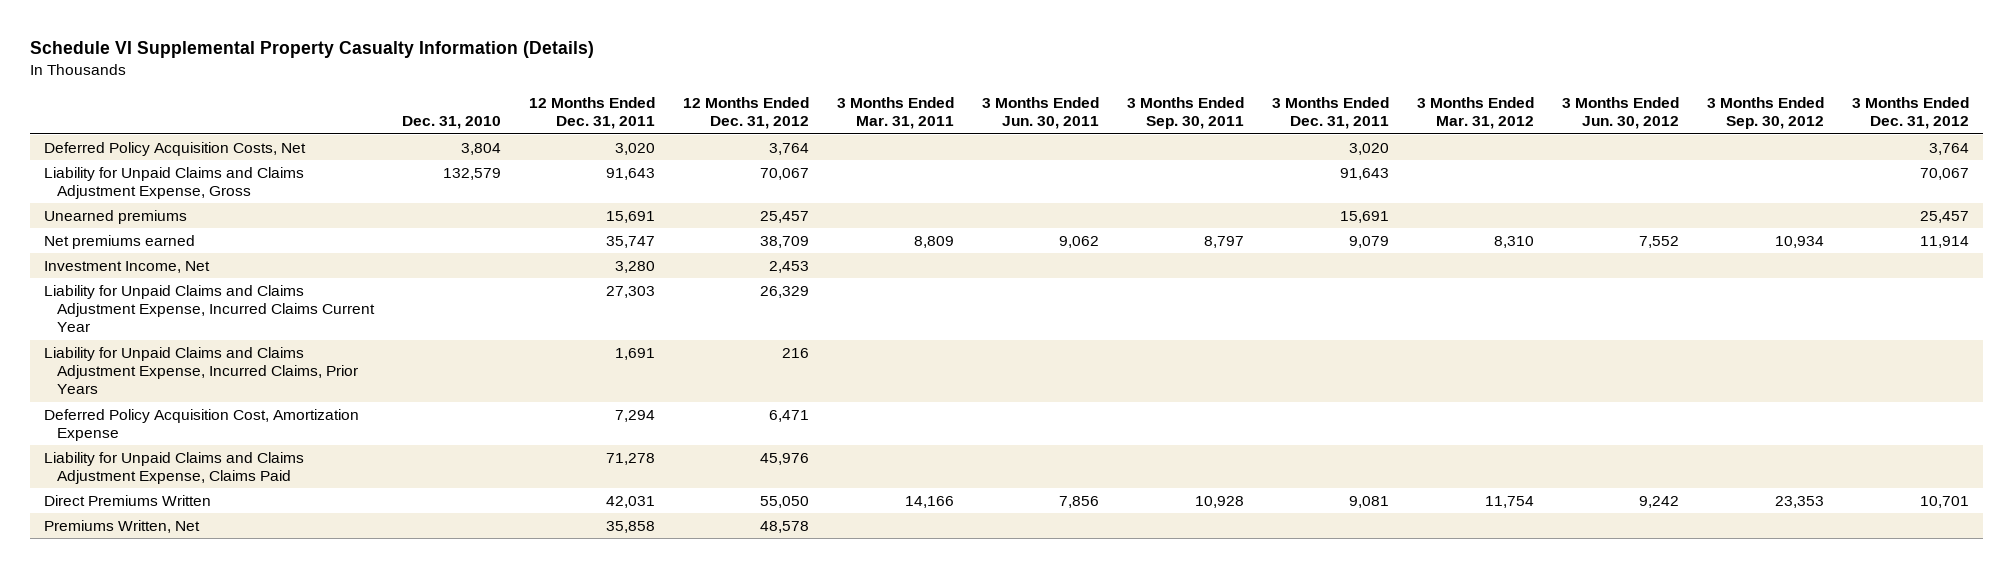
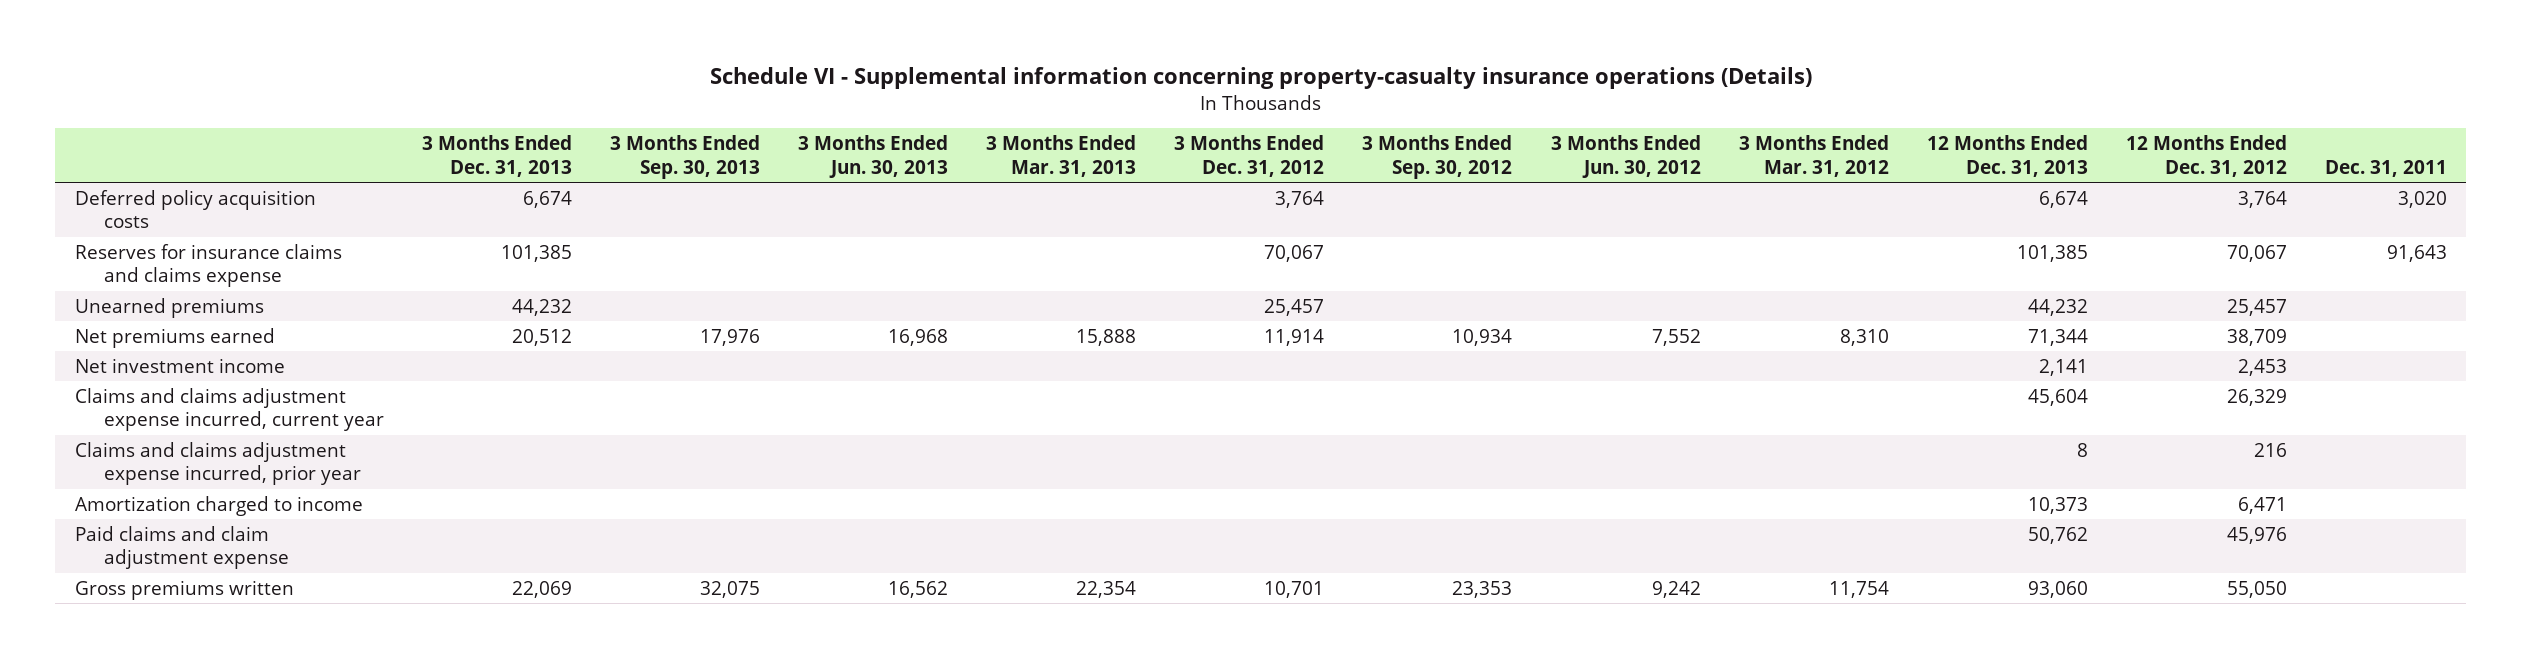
[30,41,595,59] Schedule VI Supplemental Property Casualty Information (Details) -> [709,67,1812,90] Schedule VI - Supplemental information concerning property-casualty insurance operations (Details)
[402,116,502,130] Dec. 31, 2010 -> none
[529,97,656,130] 12 Months Ended Dec. 31, 2011 -> none
[837,97,955,130] 3 Months Ended Mar. 31, 2011 -> none
[982,97,1100,130] 3 Months Ended Jun. 30, 2011 -> none
[1127,97,1245,130] 3 Months Ended Sep. 30, 2011 -> none
[1272,97,1390,130] 3 Months Ended Dec. 31, 2011 -> none
none -> [421,135,572,177] 3 Months Ended Dec. 31, 2013
none -> [609,135,760,179] 3 Months Ended Sep. 30, 2013
none -> [798,135,949,178] 3 Months Ended Jun. 30, 2013
none -> [986,135,1137,177] 3 Months Ended Mar. 31, 2013
none -> [1926,135,2088,177] 12 Months Ended Dec. 31, 2013
none -> [2325,159,2448,177] Dec. 31, 2011
[44,141,307,156] Deferred Policy Acquisition Costs, Net -> [74,189,316,229] Deferred policy acquisition costs
[44,166,305,200] Liability for Unpaid Claims and Claims Adjustment Expense, Gross -> [74,243,342,288] Reserves for insurance claims and claims expense
[44,519,201,533] Premiums Written, Net -> none
[44,260,211,273] Investment Income, Net -> [74,357,285,373] Net investment income
[44,284,376,333] Liability for Unpaid Claims and Claims Adjustment Expense, Incurred Claims Current Year -> [74,387,384,432] Claims and claims adjustment expense incurred, current year
[44,346,359,395] Liability for Unpaid Claims and Claims Adjustment Expense, Incurred Claims, Prior Years -> [74,441,361,486] Claims and claims adjustment expense incurred, prior year
[44,408,360,442] Deferred Policy Acquisition Cost, Amortization Expense -> [74,495,363,516] Amortization charged to income
[44,451,305,485] Liability for Unpaid Claims and Claims Adjustment Expense, Claims Paid -> [74,525,289,570] Paid claims and claim adjustment expense
[44,494,212,506] Direct Premiums Written -> [74,579,294,600] Gross premiums written

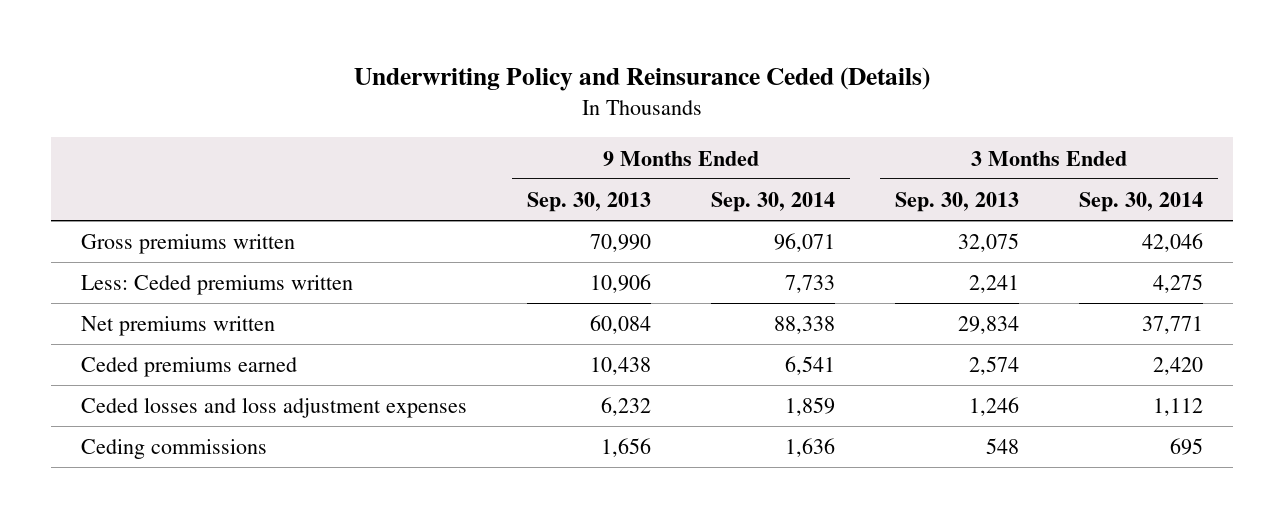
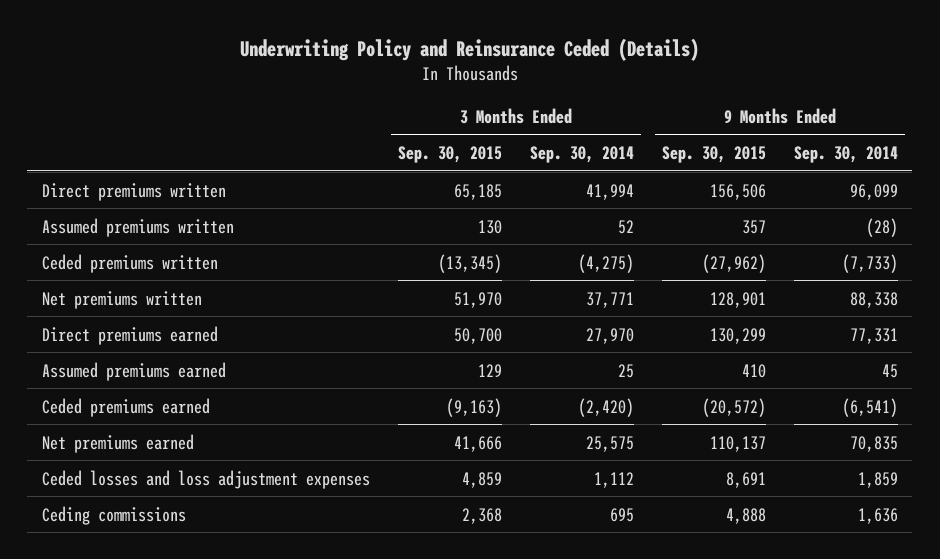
[526,191,651,212] Sep. 30, 2013 -> none
[894,191,1019,212] Sep. 30, 2013 -> none
none -> [397,146,502,164] Sep. 30, 2015
none -> [662,146,767,164] Sep. 30, 2015
[80,234,295,255] Gross premiums written -> [41,182,226,201] Direct premiums written
[773,233,835,253] 96,071 -> [850,183,899,200] 96,099
[1141,233,1203,253] 42,046 -> [585,183,634,200] 41,994
none -> [41,217,234,237] Assumed premiums written
[80,275,353,296] Less: Ceded premiums written -> [41,253,218,273] Ceded premiums written
[784,275,835,294] 7,733 -> [842,253,899,273] (7,733)
[1152,274,1203,294] 4,275 -> [577,253,634,273] (4,275)
none -> [41,325,218,345] Direct premiums earned
none -> [41,361,226,381] Assumed premiums earned
[784,356,835,376] 6,541 -> [842,397,899,417] (6,541)
[1152,357,1203,376] 2,420 -> [577,397,634,417] (2,420)
none -> [41,433,194,453] Net premiums earned

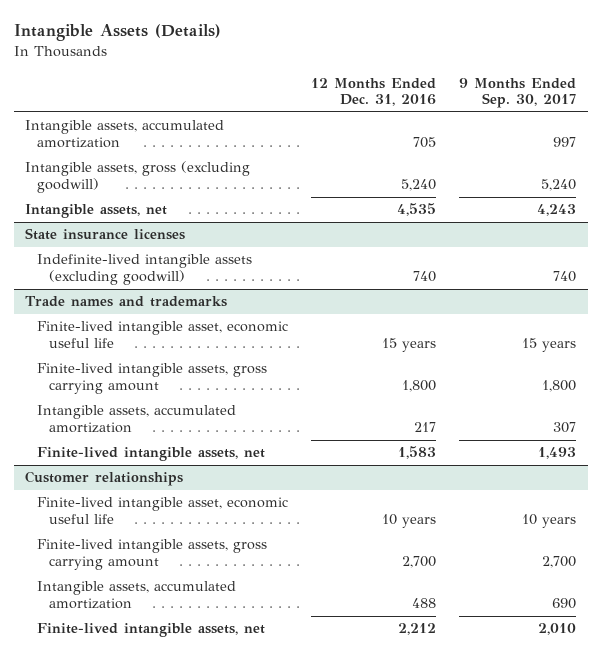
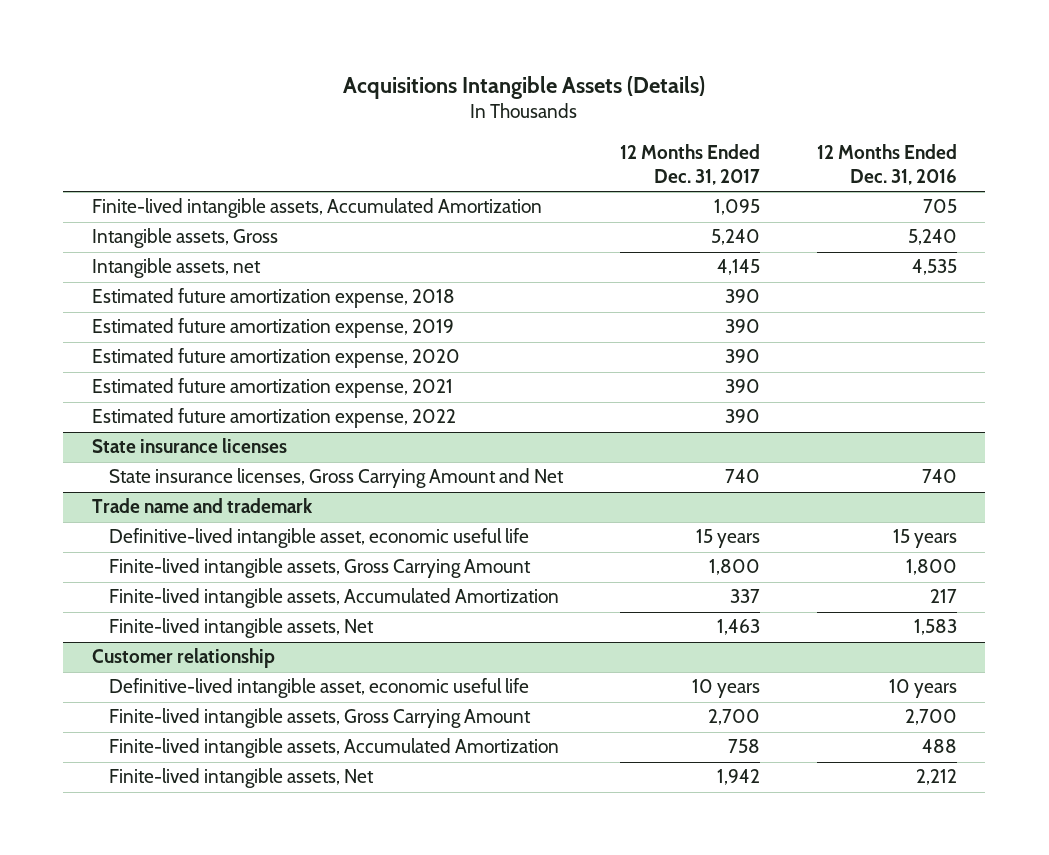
[13,24,221,42] Intangible Assets (Details) -> [343,75,706,99] Acquisitions Intangible Assets (Details)
[459,77,577,109] 9 Months Ended Sep. 30, 2017 -> none
none -> [620,143,761,185] 12 Months Ended Dec. 31, 2017
[25,120,225,149] Intangible assets, accumulated amortization -> [91,198,542,219] Finite-lived intangible assets, Accumulated Amortization
[25,161,251,194] Intangible assets, gross (excluding goodwill) -> [91,228,278,249] Intangible assets, Gross
none -> [91,288,455,309] Estimated future amortization expense, 2018
none -> [91,318,454,339] Estimated future amortization expense, 2019
none -> [91,348,460,369] Estimated future amortization expense, 2020
none -> [91,378,453,399] Estimated future amortization expense, 2021
none -> [91,408,456,429] Estimated future amortization expense, 2022
[37,254,253,286] Indefinite-lived intangible assets (excluding goodwill) -> [109,468,565,489] State insurance licenses, Gross Carrying Amount and Net
[25,296,228,308] Trade names and trademarks -> [91,498,313,514] Trade name and trademark
[37,321,289,349] Finite-lived intangible asset, economic useful life -> [109,528,530,549] Definitive-lived intangible asset, economic useful life
[37,363,268,395] Finite-lived intangible assets, gross carrying amount -> [109,558,532,579] Finite-lived intangible assets, Gross Carrying Amount
[37,405,237,434] Intangible assets, accumulated amortization -> [109,588,560,609] Finite-lived intangible assets, Accumulated Amortization
[37,447,266,462] Finite-lived intangible assets, net -> [109,618,375,639] Finite-lived intangible assets, Net
[25,471,184,487] Customer relationships -> [91,648,275,669] Customer relationship
[37,497,289,525] Finite-lived intangible asset, economic useful life -> [109,678,530,699] Definitive-lived intangible asset, economic useful life
[37,539,268,571] Finite-lived intangible assets, gross carrying amount -> [109,708,532,729] Finite-lived intangible assets, Gross Carrying Amount
[37,581,237,610] Intangible assets, accumulated amortization -> [109,738,560,759] Finite-lived intangible assets, Accumulated Amortization
[37,623,266,638] Finite-lived intangible assets, net -> [109,768,375,789] Finite-lived intangible assets, Net

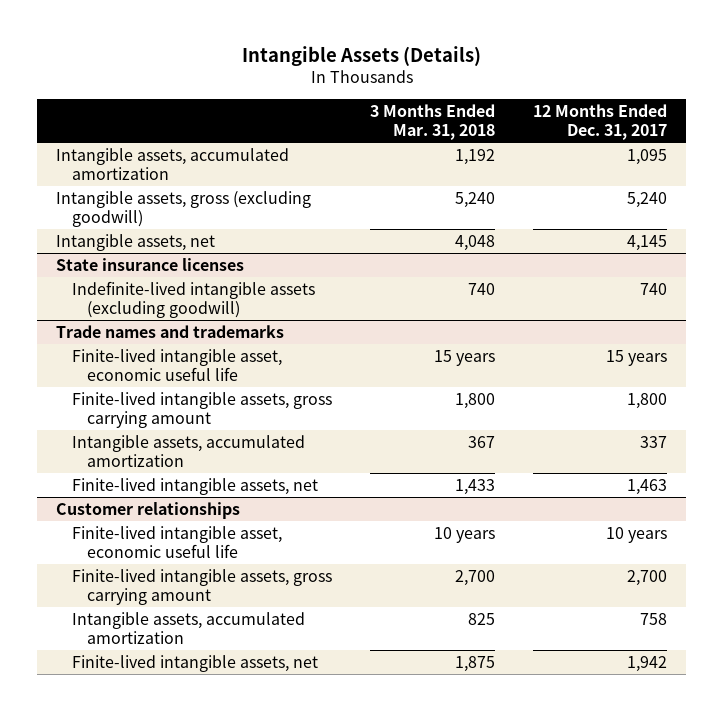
[343,75,706,99] Acquisitions Intangible Assets (Details) -> [241,45,481,66] Intangible Assets (Details)
[816,143,957,185] 12 Months Ended Dec. 31, 2016 -> none
none -> [369,103,495,140] 3 Months Ended Mar. 31, 2018
[91,198,542,219] Finite-lived intangible assets, Accumulated Amortization -> [56,147,290,181] Intangible assets, accumulated amortization
[91,228,278,249] Intangible assets, Gross -> [56,190,312,228] Intangible assets, gross (excluding goodwill)
[91,288,455,309] Estimated future amortization expense, 2018 -> none
[91,318,454,339] Estimated future amortization expense, 2019 -> none
[91,348,460,369] Estimated future amortization expense, 2020 -> none
[91,378,453,399] Estimated future amortization expense, 2021 -> none
[91,408,456,429] Estimated future amortization expense, 2022 -> none
[109,468,565,489] State insurance licenses, Gross Carrying Amount and Net -> [71,280,315,319] Indefinite-lived intangible assets (excluding goodwill)
[91,498,313,514] Trade name and trademark -> [56,324,285,338] Trade names and trademarks
[109,528,530,549] Definitive-lived intangible asset, economic useful life -> [71,348,282,382] Finite-lived intangible asset, economic useful life
[109,558,532,579] Finite-lived intangible assets, Gross Carrying Amount -> [71,391,332,429] Finite-lived intangible assets, gross carrying amount
[109,588,560,609] Finite-lived intangible assets, Accumulated Amortization -> [71,434,305,468] Intangible assets, accumulated amortization
[109,618,375,639] Finite-lived intangible assets, Net -> [71,477,318,495] Finite-lived intangible assets, net
[91,648,275,669] Customer relationship -> [56,501,241,519] Customer relationships
[109,678,530,699] Definitive-lived intangible asset, economic useful life -> [71,525,282,559] Finite-lived intangible asset, economic useful life
[109,708,532,729] Finite-lived intangible assets, Gross Carrying Amount -> [71,568,332,606] Finite-lived intangible assets, gross carrying amount
[109,738,560,759] Finite-lived intangible assets, Accumulated Amortization -> [71,611,305,645] Intangible assets, accumulated amortization
[109,768,375,789] Finite-lived intangible assets, Net -> [71,654,318,672] Finite-lived intangible assets, net

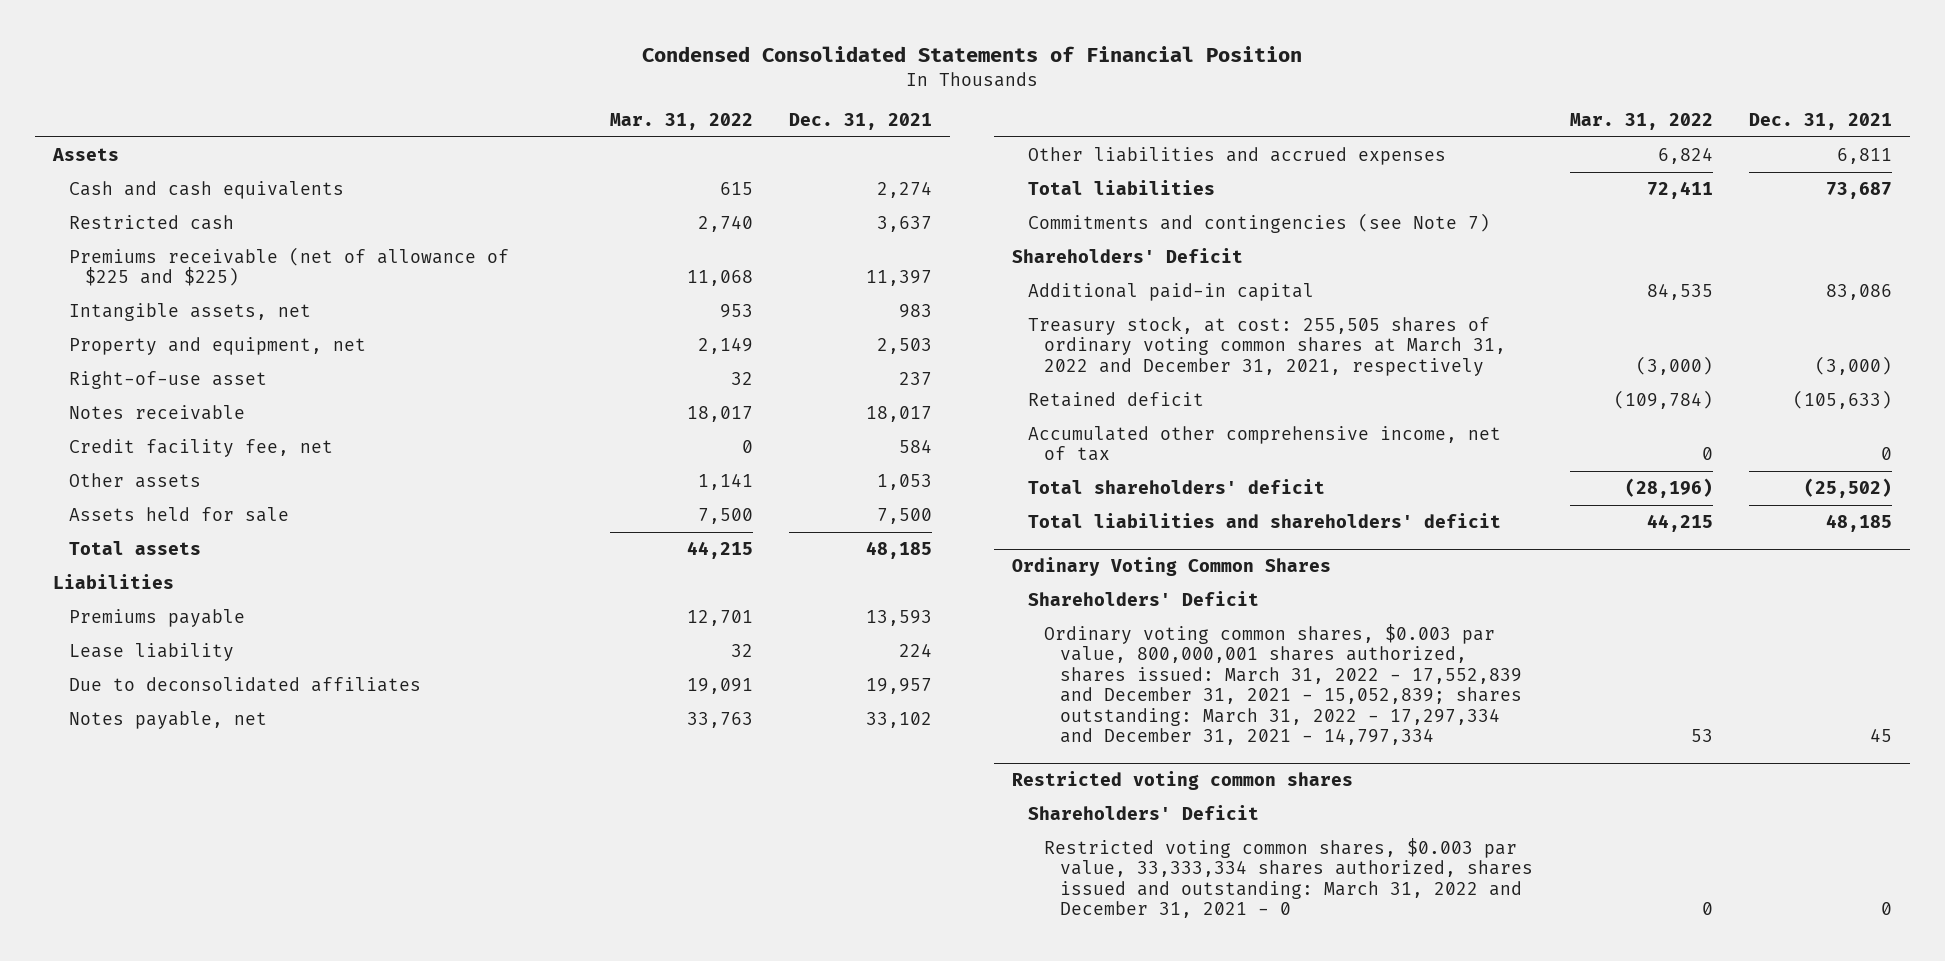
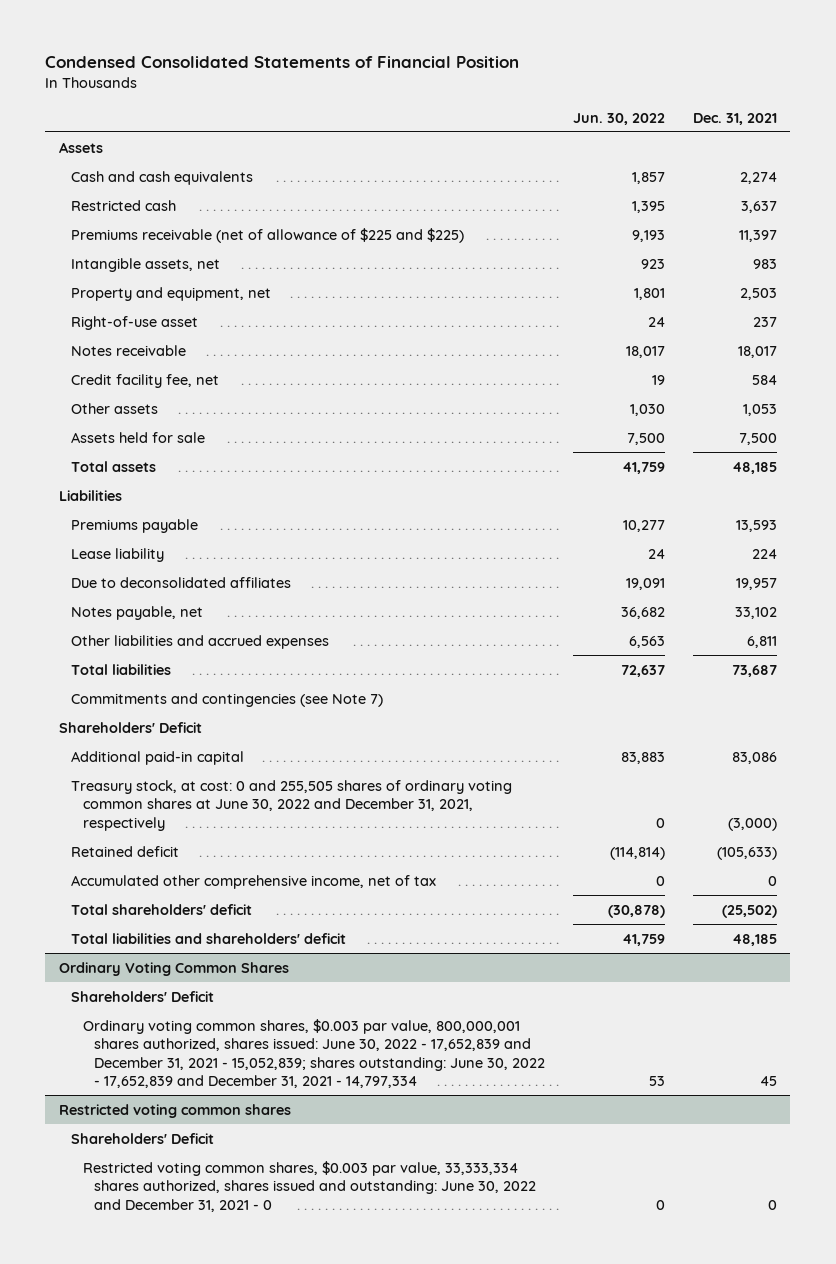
[609,113,753,131] Mar. 31, 2022 -> none
none -> [572,112,665,125] Jun. 30, 2022
[1028,315,1507,376] Treasury stock, at cost: 255,505 shares of ordinary voting common shares at March 31, 2022 and December 31, 2021, respectively -> [70,779,512,831] Treasury stock, at cost: 0 and 255,505 shares of ordinary voting common shares at June 30, 2022 and December 31, 2021, respectively
[1044,623,1523,746] Ordinary voting common shares, $0.003 par value, 800,000,001 shares authorized, shares issued: March 31, 2022 - 17,552,839 and December 31, 2021 - 15,052,839; shares outstanding: March 31, 2022 - 17,297,334 and December 31, 2021 - 14,797,334 -> [82,1018,546,1088] Ordinary voting common shares, $0.003 par value, 800,000,001 shares authorized, shares issued: June 30, 2022 - 17,652,839 and December 31, 2021 - 15,052,839; shares outstanding: June 30, 2022 - 17,652,839 and December 31, 2021 - 14,797,334
[1044,837,1534,919] Restricted voting common shares, $0.003 par value, 33,333,334 shares authorized, shares issued and outstanding: March 31, 2022 and December 31, 2021 - 0 -> [82,1160,537,1212] Restricted voting common shares, $0.003 par value, 33,333,334 shares authorized, shares issued and outstanding: June 30, 2022 and December 31, 2021 - 0

